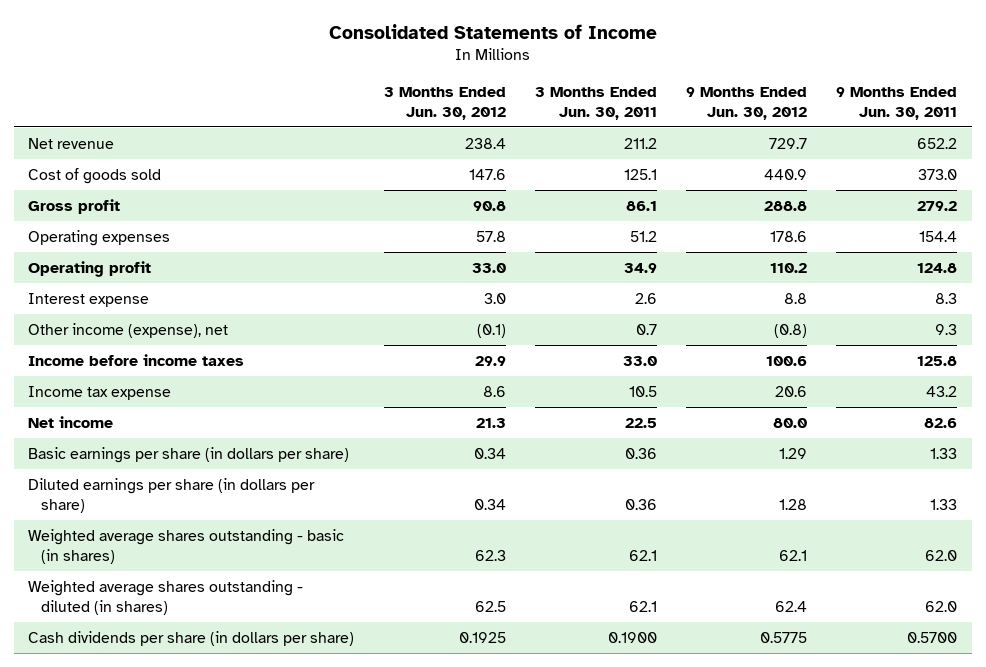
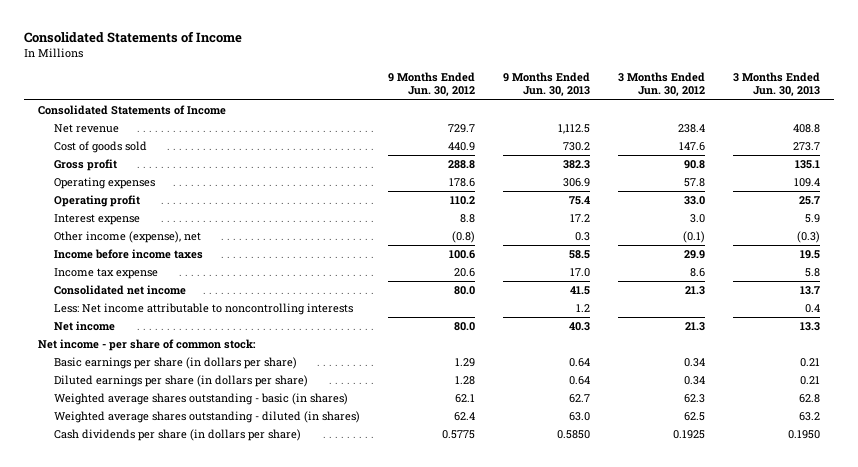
[534,86,657,120] 3 Months Ended Jun. 30, 2011 -> none
[836,86,958,120] 9 Months Ended Jun. 30, 2011 -> none
none -> [502,72,590,97] 9 Months Ended Jun. 30, 2013
none -> [732,72,820,97] 3 Months Ended Jun. 30, 2013
none -> [38,105,227,116] Consolidated Statements of Income
none -> [53,285,186,296] Consolidated net income
none -> [53,303,353,316] Less: Net income attributable to noncontrolling interests
none -> [38,339,257,352] Net income - per share of common stock:

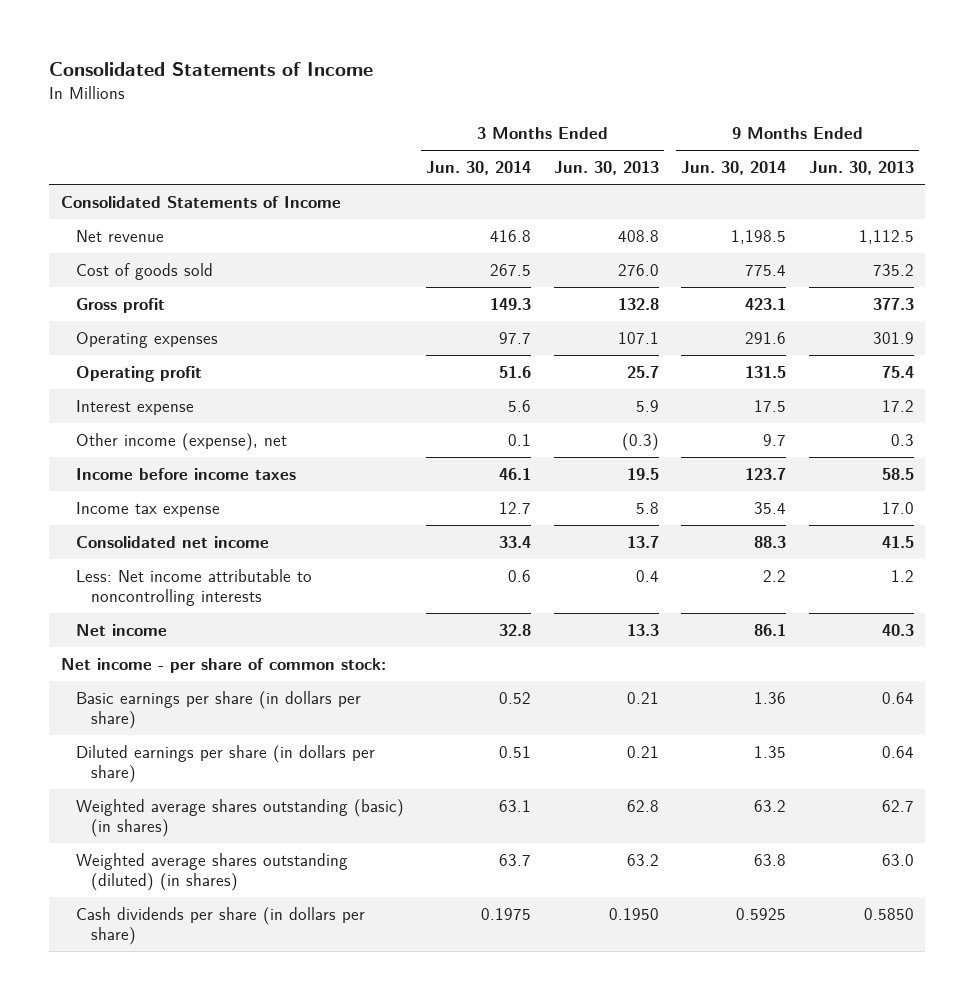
[387,72,475,97] 9 Months Ended Jun. 30, 2012 -> none
[617,72,705,97] 3 Months Ended Jun. 30, 2012 -> none
none -> [426,161,532,176] Jun. 30, 2014
none -> [681,161,787,176] Jun. 30, 2014
[562,142,590,152] 730.2 -> [872,263,914,276] 735.2
[792,142,820,152] 273.7 -> [617,263,659,276] 276.0
[562,160,590,170] 382.3 -> [872,297,914,310] 377.3
[794,160,820,170] 135.1 -> [617,297,659,310] 132.8
[562,178,590,188] 306.9 -> [872,331,914,344] 301.9
[793,178,820,188] 109.4 -> [617,331,659,344] 107.1
[53,393,348,406] Weighted average shares outstanding - basic (in shares) -> [75,798,404,838] Weighted average shares outstanding (basic) (in shares)
[53,411,360,424] Weighted average shares outstanding - diluted (in shares) -> [75,852,348,892] Weighted average shares outstanding (diluted) (in shares)

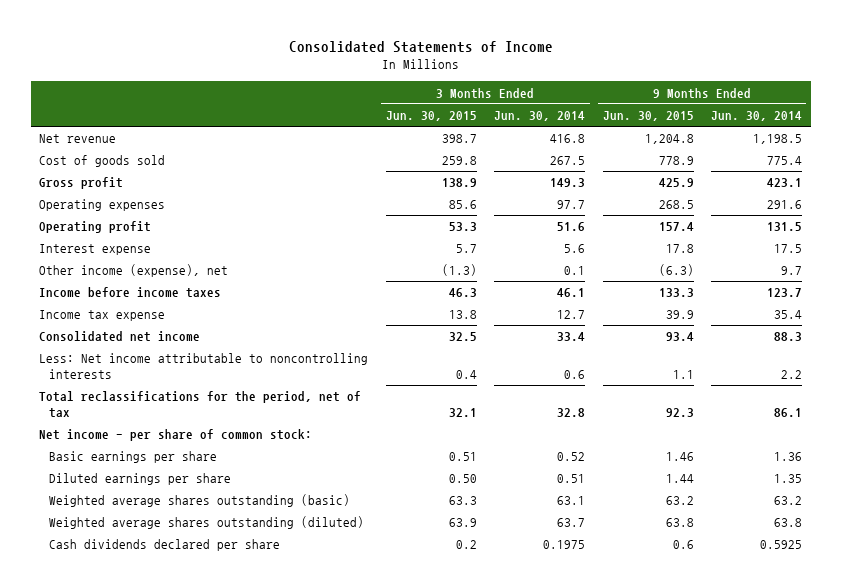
[553,161,659,176] Jun. 30, 2013 -> none
[808,161,914,176] Jun. 30, 2013 -> none
none -> [385,111,477,122] Jun. 30, 2015
none -> [602,111,694,122] Jun. 30, 2015
[60,195,341,208] Consolidated Statements of Income -> none
[75,623,167,636] Net income -> [39,391,362,419] Total reclassifications for the period, net of tax
[75,690,361,730] Basic earnings per share (in dollars per share) -> [49,451,218,464] Basic earnings per share
[75,744,375,784] Diluted earnings per share (in dollars per share) -> [49,473,232,486] Diluted earnings per share
[75,798,404,838] Weighted average shares outstanding (basic) (in shares) -> [49,494,351,508] Weighted average shares outstanding (basic)
[75,852,348,892] Weighted average shares outstanding (diluted) (in shares) -> [49,516,365,530] Weighted average shares outstanding (diluted)
[75,906,365,946] Cash dividends per share (in dollars per share) -> [49,539,281,552] Cash dividends declared per share

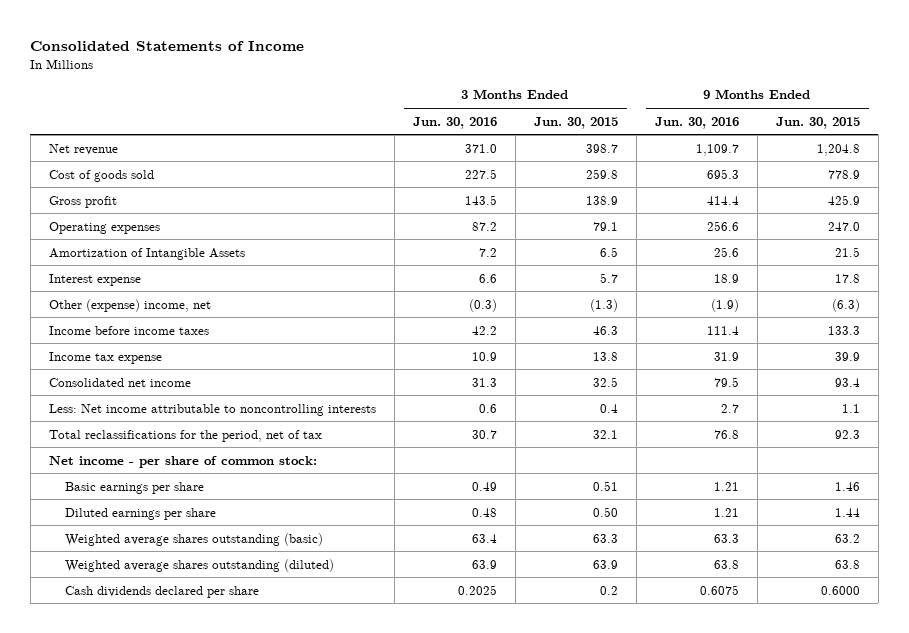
[494,111,586,122] Jun. 30, 2014 -> none
[711,111,803,122] Jun. 30, 2014 -> none
none -> [412,116,497,129] Jun. 30, 2016
none -> [654,116,739,129] Jun. 30, 2016
[39,221,152,234] Operating profit -> none
[448,200,477,210] 85.6 -> [592,221,618,231] 79.1
[658,200,694,210] 268.5 -> [827,221,860,231] 247.0
none -> [48,247,245,260] Amortization of Intangible Assets
[39,264,229,278] Other income (expense), net -> [48,298,211,312] Other (expense) income, net
[672,540,694,550] 0.6 -> [820,585,860,595] 0.6000

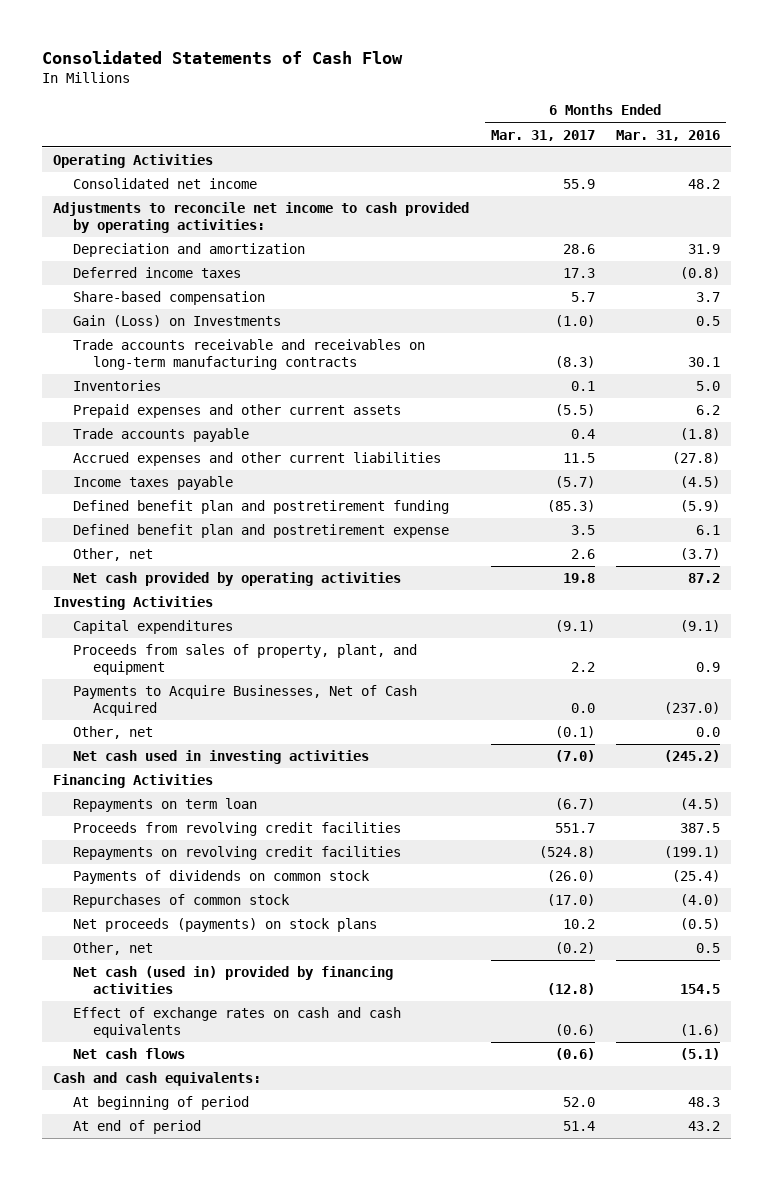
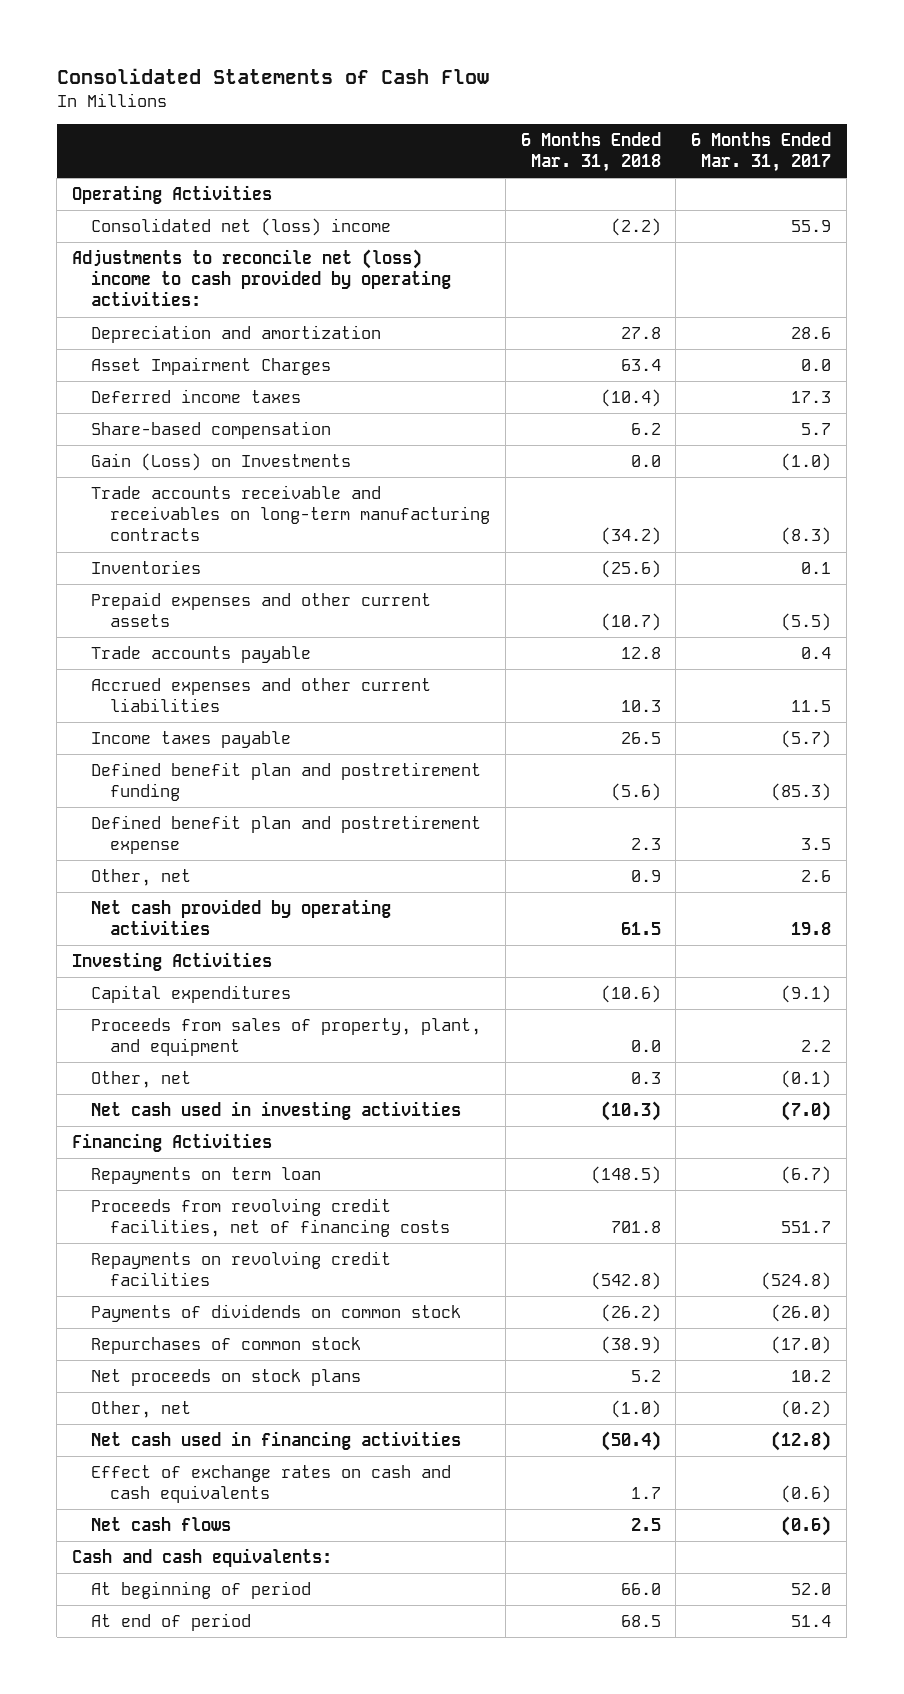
[616,129,721,141] Mar. 31, 2016 -> none
none -> [520,131,661,173] 6 Months Ended Mar. 31, 2018
[73,178,258,190] Consolidated net income -> [91,218,392,237] Consolidated net (loss) income
[53,202,470,234] Adjustments to reconcile net income to cash provided by operating activities: -> [72,249,452,307] Adjustments to reconcile net (loss) income to cash provided by operating activities:
none -> [91,357,332,376] Asset Impairment Charges
[73,685,418,717] Payments to Acquire Businesses, Net of Cash Acquired -> none
[73,822,402,837] Proceeds from revolving credit facilities -> [91,1198,450,1238] Proceeds from revolving credit facilities, net of financing costs
[73,918,378,933] Net proceeds (payments) on stock plans -> [91,1369,362,1387] Net proceeds on stock plans
[73,966,394,995] Net cash (used in) provided by financing activities -> [91,1431,462,1451] Net cash used in financing activities

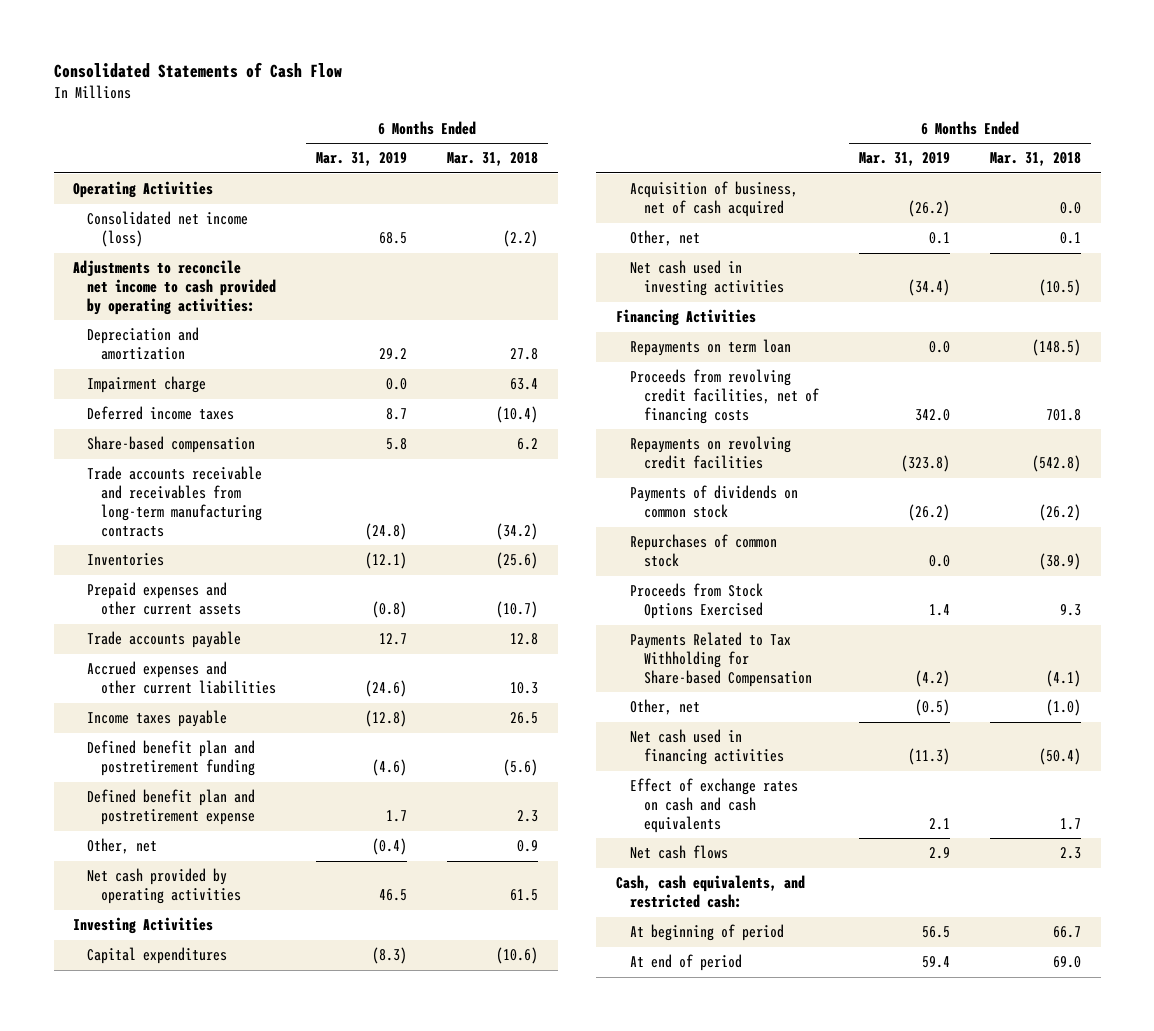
[691,131,832,173] 6 Months Ended Mar. 31, 2017 -> none
none -> [316,152,408,167] Mar. 31, 2019
[91,218,392,237] Consolidated net (loss) income -> [87,211,249,248] Consolidated net income (loss)
[72,249,452,307] Adjustments to reconcile net (loss) income to cash provided by operating activities: -> [73,260,277,316] Adjustments to reconcile net income to cash provided by operating activities:
[91,357,332,376] Asset Impairment Charges -> [87,376,207,394] Impairment charge
[91,453,352,472] Gain (Loss) on Investments -> none
[91,485,490,542] Trade accounts receivable and receivables on long-term manufacturing contracts -> [87,466,263,537] Trade accounts receivable and receivables from long-term manufacturing contracts
[91,1018,482,1057] Proceeds from sales of property, plant, and equipment -> none
none -> [630,181,799,218] Acquisition of business, net of cash acquired
[630,1072,661,1085] 0.3 -> [1059,232,1081,245] 0.1
[600,1101,661,1122] (10.3) -> [1038,279,1081,297] (10.5)
[91,1369,362,1387] Net proceeds on stock plans -> none
none -> [630,583,764,620] Proceeds from Stock Options Exercised
none -> [630,632,813,688] Payments Related to Tax Withholding for Share-based Compensation
[630,1518,661,1532] 2.5 -> [1059,847,1081,860] 2.3
[72,1548,333,1568] Cash and cash equivalents: -> [616,875,806,909] Cash, cash equivalents, and restricted cash:
[620,1583,661,1596] 66.0 -> [1052,926,1081,939] 66.7
[620,1615,661,1628] 68.5 -> [1052,956,1081,969] 69.0

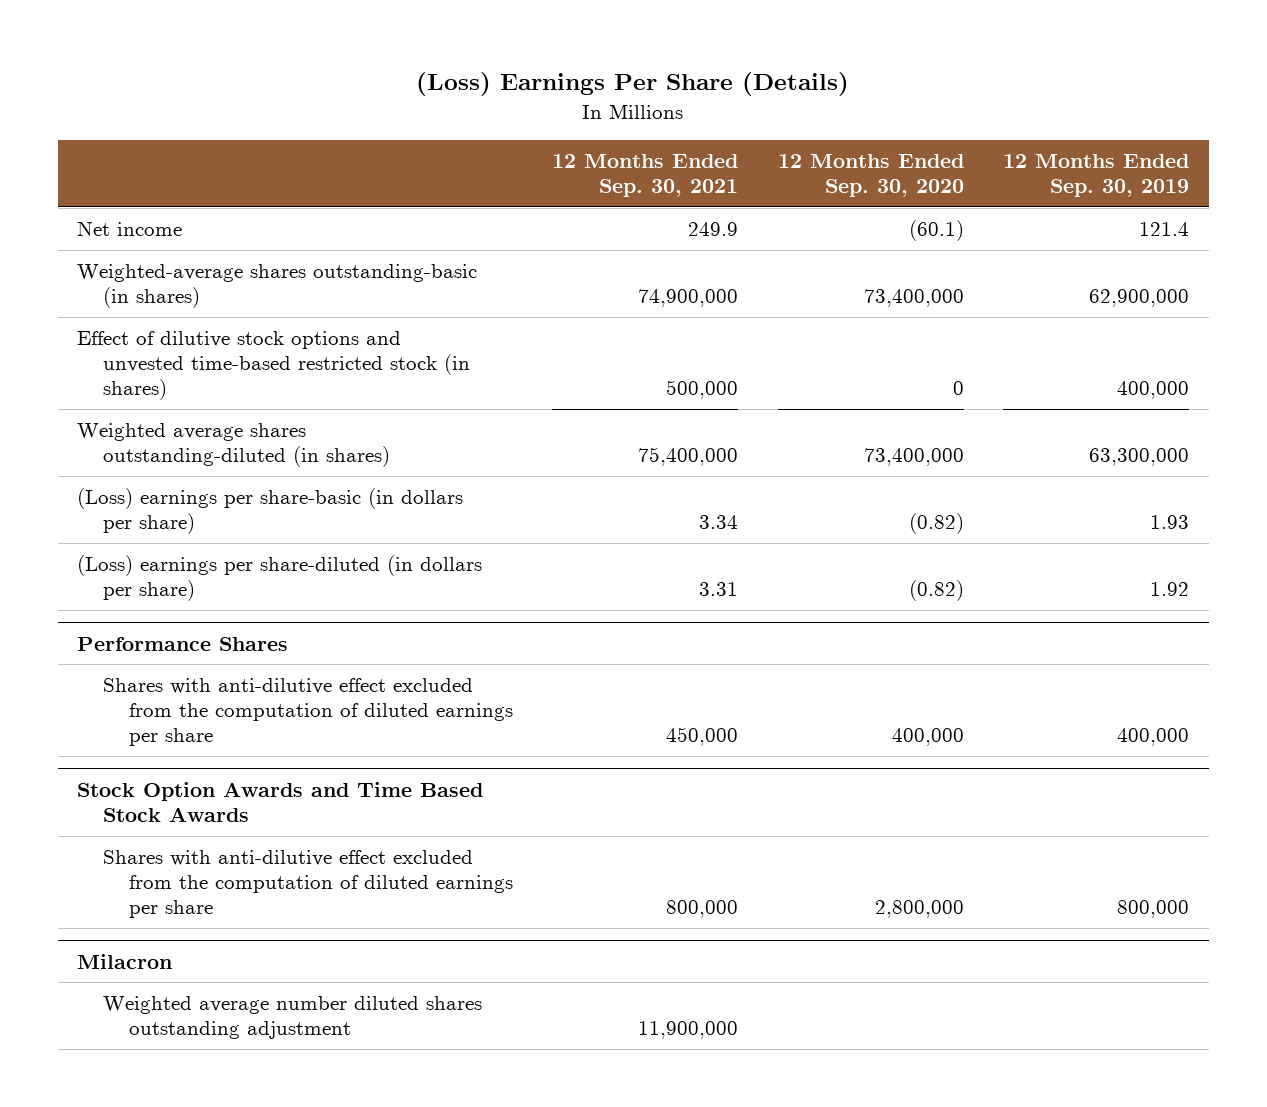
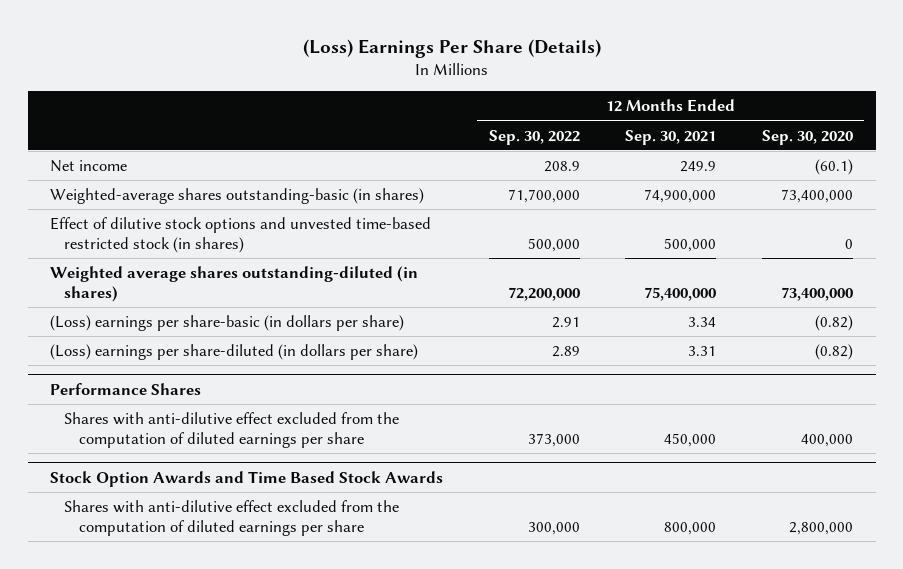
[1003,153,1190,198] 12 Months Ended Sep. 30, 2019 -> none
none -> [488,129,580,145] Sep. 30, 2022
[77,953,173,969] Milacron -> none
[103,996,483,1040] Weighted average number diluted shares outstanding adjustment -> none

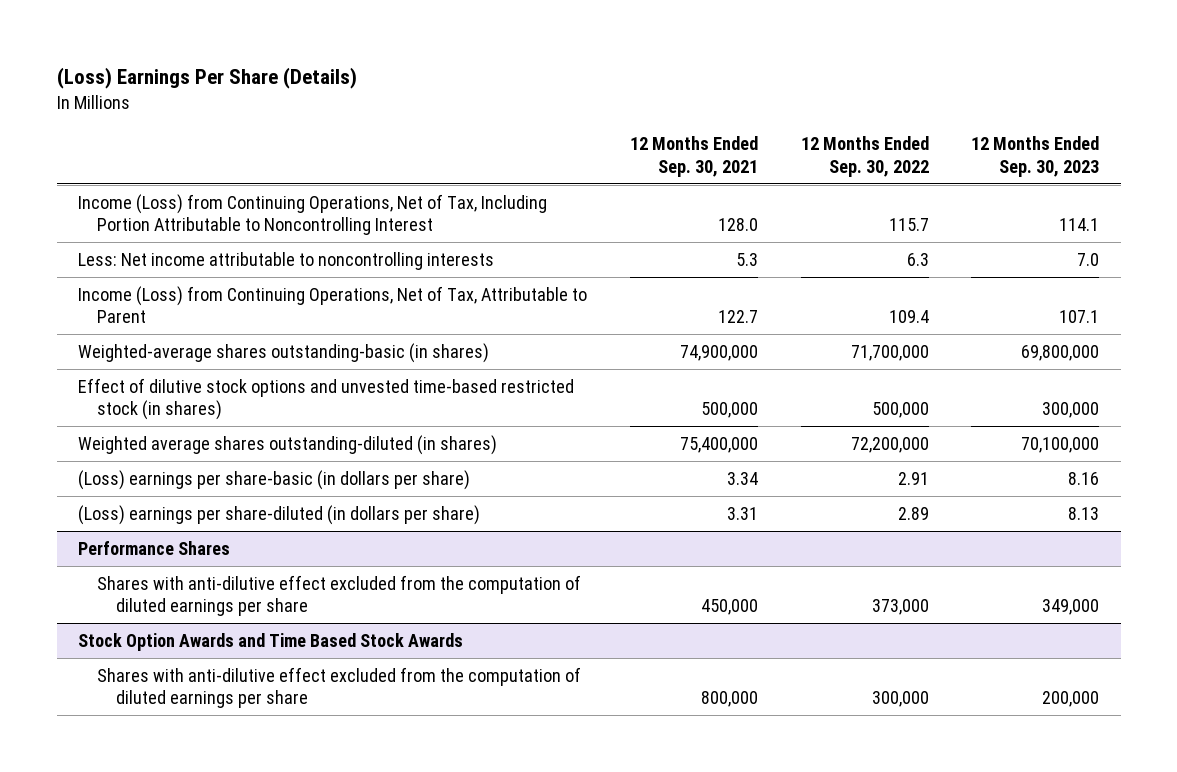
[761,129,853,145] Sep. 30, 2020 -> none
none -> [971,136,1100,177] 12 Months Ended Sep. 30, 2023
[50,159,128,172] Net income -> none
none -> [78,193,548,236] Income (Loss) from Continuing Operations, Net of Tax, Including Portion Attributable to Noncontrolling Interest
none -> [78,251,495,270] Less: Net income attributable to noncontrolling interests
none -> [78,285,588,324] Income (Loss) from Continuing Operations, Net of Tax, Attributable to Parent

